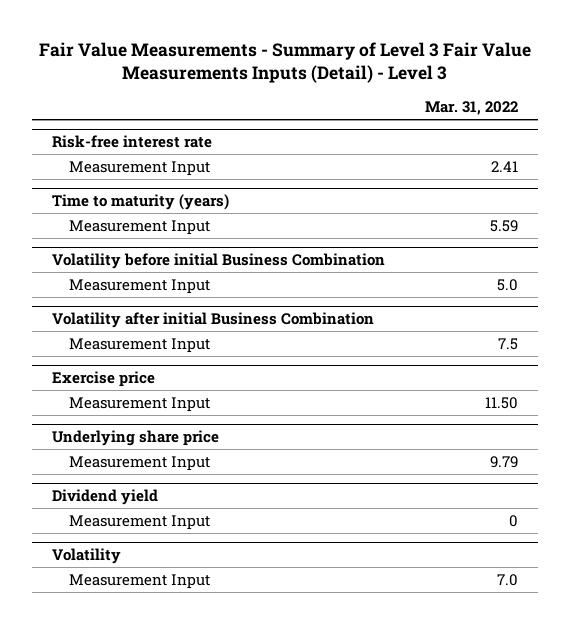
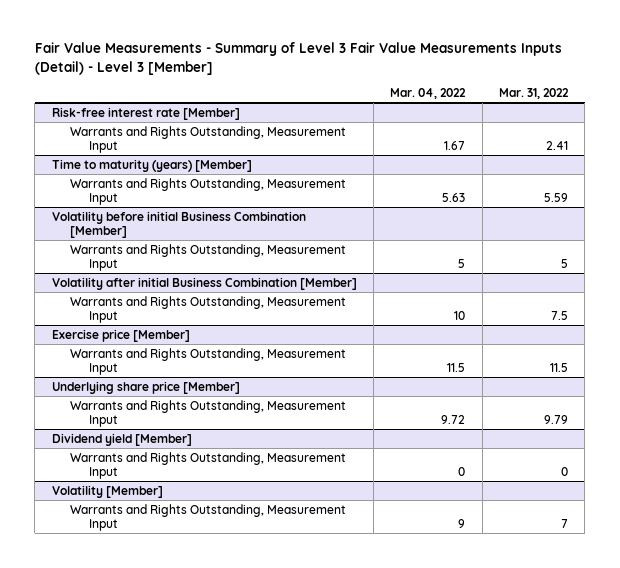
[39,41,532,84] Fair Value Measurements - Summary of Level 3 Fair Value Measurements Inputs (Detail) - Level 3 -> [34,42,562,75] Fair Value Measurements - Summary of Level 3 Fair Value Measurements Inputs (Detail) - Level 3 [Member]
none -> [390,88,467,100] Mar. 04, 2022
[69,278,211,294] Measurement Input -> none
[69,337,211,353] Measurement Input -> none
[69,396,211,412] Measurement Input -> none
[69,514,211,530] Measurement Input -> none
[69,573,211,589] Measurement Input -> none
[52,135,213,149] Risk-free interest rate -> [51,106,240,120] Risk-free interest rate [Member]
[69,160,211,176] Measurement Input -> [70,125,347,154] Warrants and Rights Outstanding, Measurement Input
[52,194,230,211] Time to maturity (years) -> [51,158,252,172] Time to maturity (years) [Member]
[69,219,211,235] Measurement Input -> [70,177,347,206] Warrants and Rights Outstanding, Measurement Input
[52,253,386,270] Volatility before initial Business Combination -> [51,210,306,239] Volatility before initial Business Combination [Member]
none -> [70,243,347,272] Warrants and Rights Outstanding, Measurement Input
[52,312,375,329] Volatility after initial Business Combination -> [51,276,357,290] Volatility after initial Business Combination [Member]
none -> [70,295,347,324] Warrants and Rights Outstanding, Measurement Input
[52,371,156,388] Exercise price -> [51,328,190,342] Exercise price [Member]
none -> [70,347,347,376] Warrants and Rights Outstanding, Measurement Input
[52,430,220,447] Underlying share price -> [51,380,240,394] Underlying share price [Member]
[69,455,211,471] Measurement Input -> [70,399,347,428] Warrants and Rights Outstanding, Measurement Input
[52,489,159,506] Dividend yield -> [51,432,192,446] Dividend yield [Member]
none -> [70,451,347,480] Warrants and Rights Outstanding, Measurement Input
[52,548,122,565] Volatility -> [51,484,163,498] Volatility [Member]
none -> [70,503,347,532] Warrants and Rights Outstanding, Measurement Input

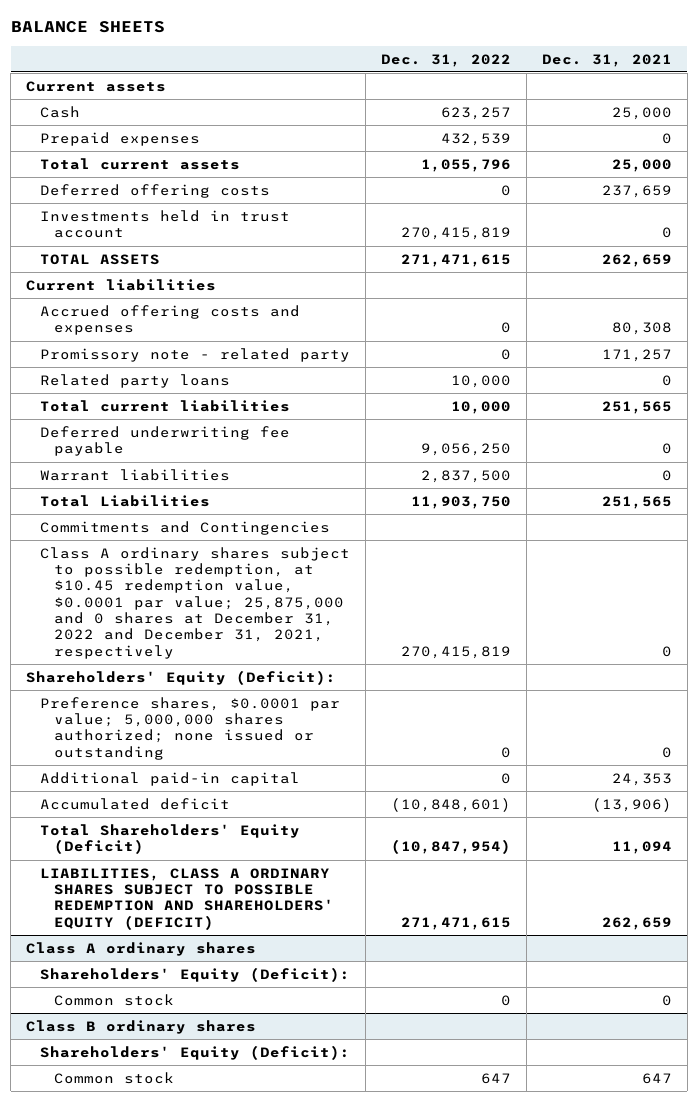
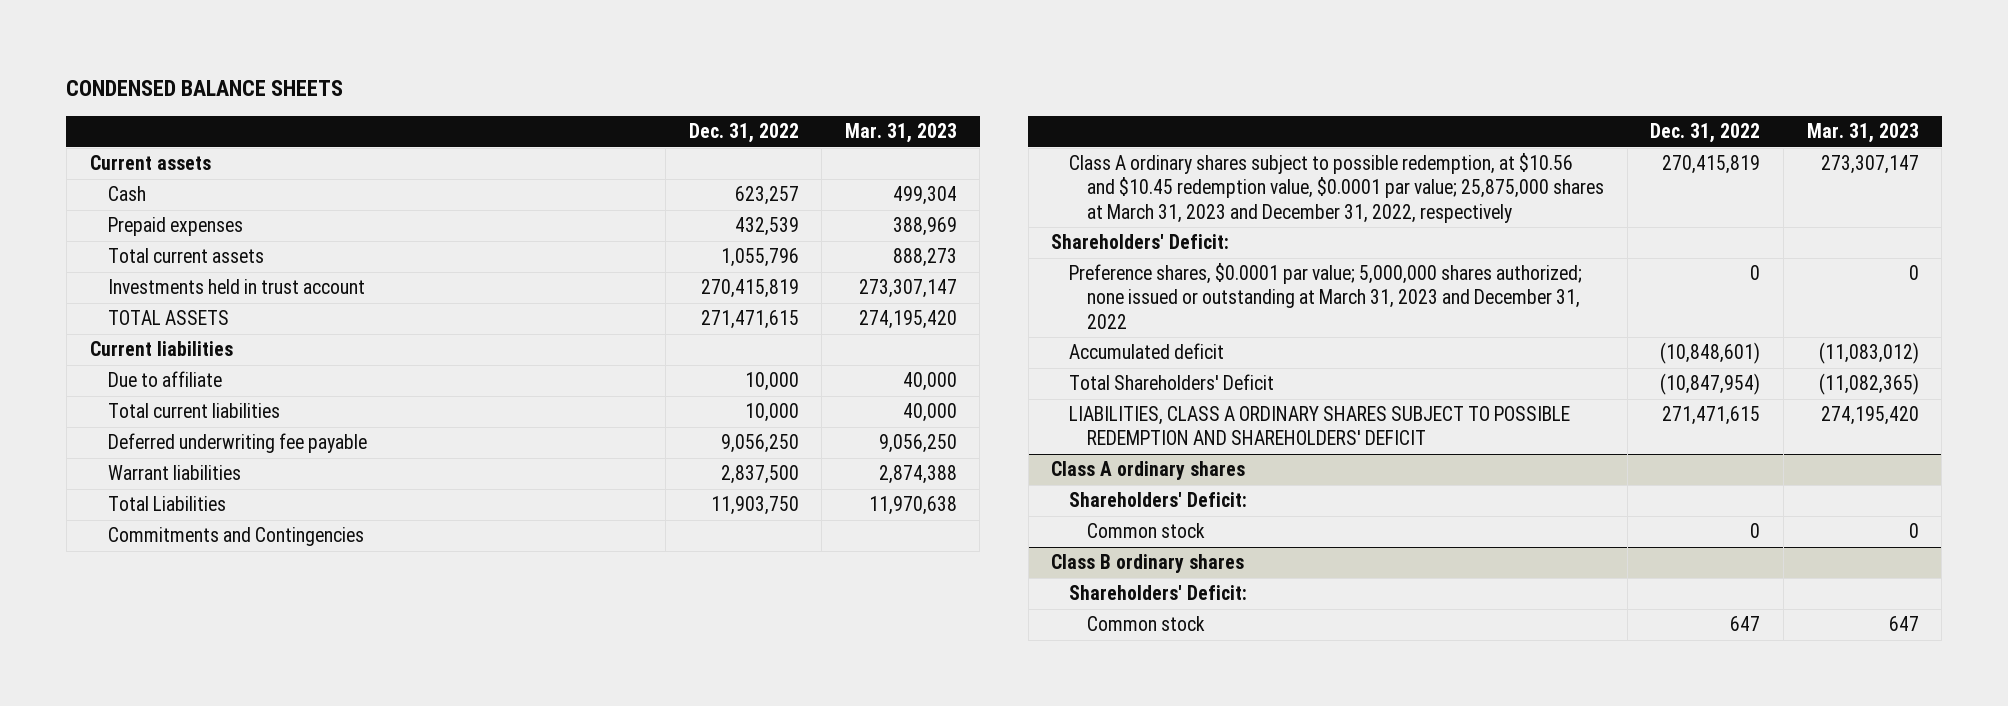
[10,21,165,34] BALANCE SHEETS -> [66,80,344,97] CONDENSED BALANCE SHEETS
[541,53,672,67] Dec. 31, 2021 -> none
none -> [844,123,957,144] Mar. 31, 2023
[40,183,271,198] Deferred offering costs -> none
[40,304,301,336] Accrued offering costs and expenses -> none
[40,347,351,362] Promissory note - related party -> none
[40,373,231,388] Related party loans -> none
none -> [107,371,222,388] Due to affiliate
[40,771,301,786] Additional paid-in capital -> none
[40,546,351,659] Class A ordinary shares subject to possible redemption, at $10.45 redemption value, $0.0001 par value; 25,875,000 and 0 shares at December 31, 2022 and December 31, 2021, respectively -> [1069,153,1605,223] Class A ordinary shares subject to possible redemption, at $10.56 and $10.45 redemption value, $0.0001 par value; 25,875,000 shares at March 31, 2023 and December 31, 2022, respectively
[26,669,337,685] Shareholders' Equity (Deficit): -> [1051,234,1230,250] Shareholders' Deficit:
[40,696,341,760] Preference shares, $0.0001 par value; 5,000,000 shares authorized; none issued or outstanding -> [1069,263,1583,329] Preference shares, $0.0001 par value; 5,000,000 shares authorized; none issued or outstanding at March 31, 2023 and December 31, 2022
[40,823,301,855] Total Shareholders' Equity (Deficit) -> [1069,374,1275,391] Total Shareholders' Deficit
[40,867,335,930] LIABILITIES, CLASS A ORDINARY SHARES SUBJECT TO POSSIBLE REDEMPTION AND SHAREHOLDERS' EQUITY (DEFICIT) -> [1069,406,1571,446] LIABILITIES, CLASS A ORDINARY SHARES SUBJECT TO POSSIBLE REDEMPTION AND SHAREHOLDERS' DEFICIT
[40,966,351,982] Shareholders' Equity (Deficit): -> [1069,492,1248,508] Shareholders' Deficit:
[40,1044,351,1060] Shareholders' Equity (Deficit): -> [1069,585,1248,601] Shareholders' Deficit:

